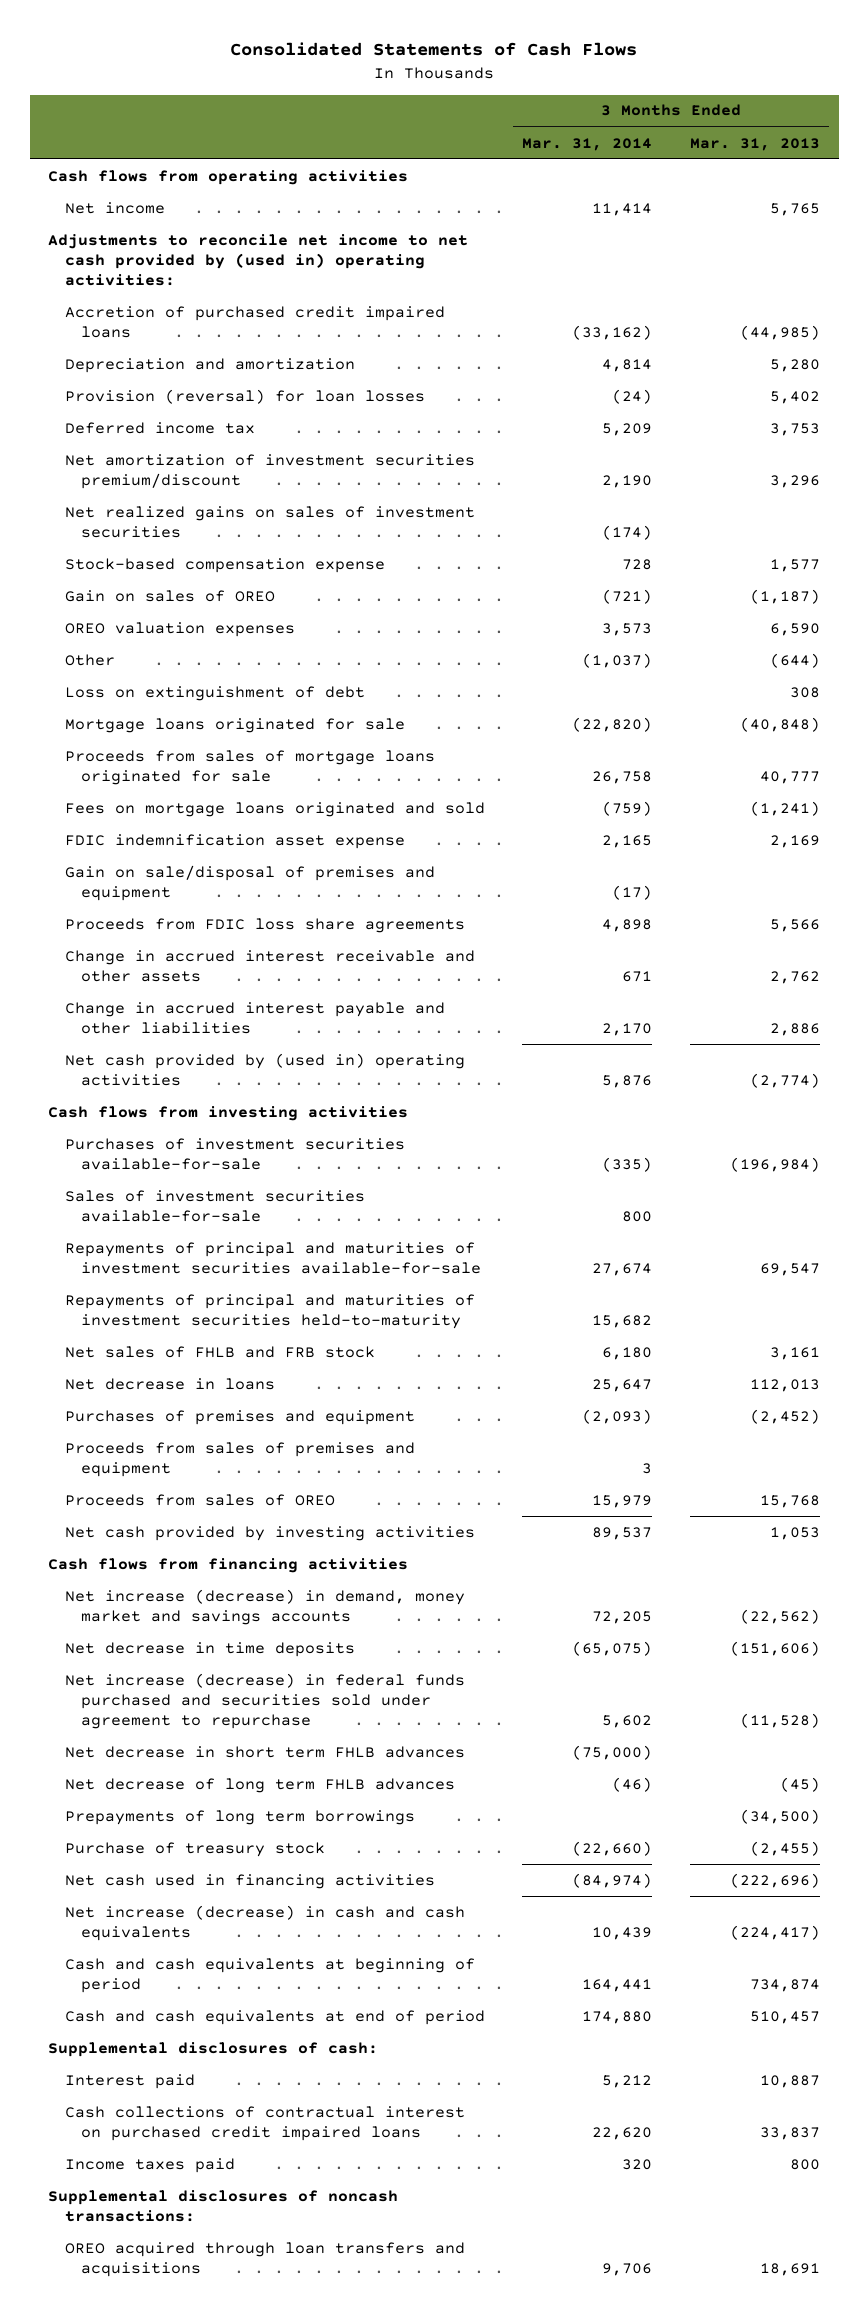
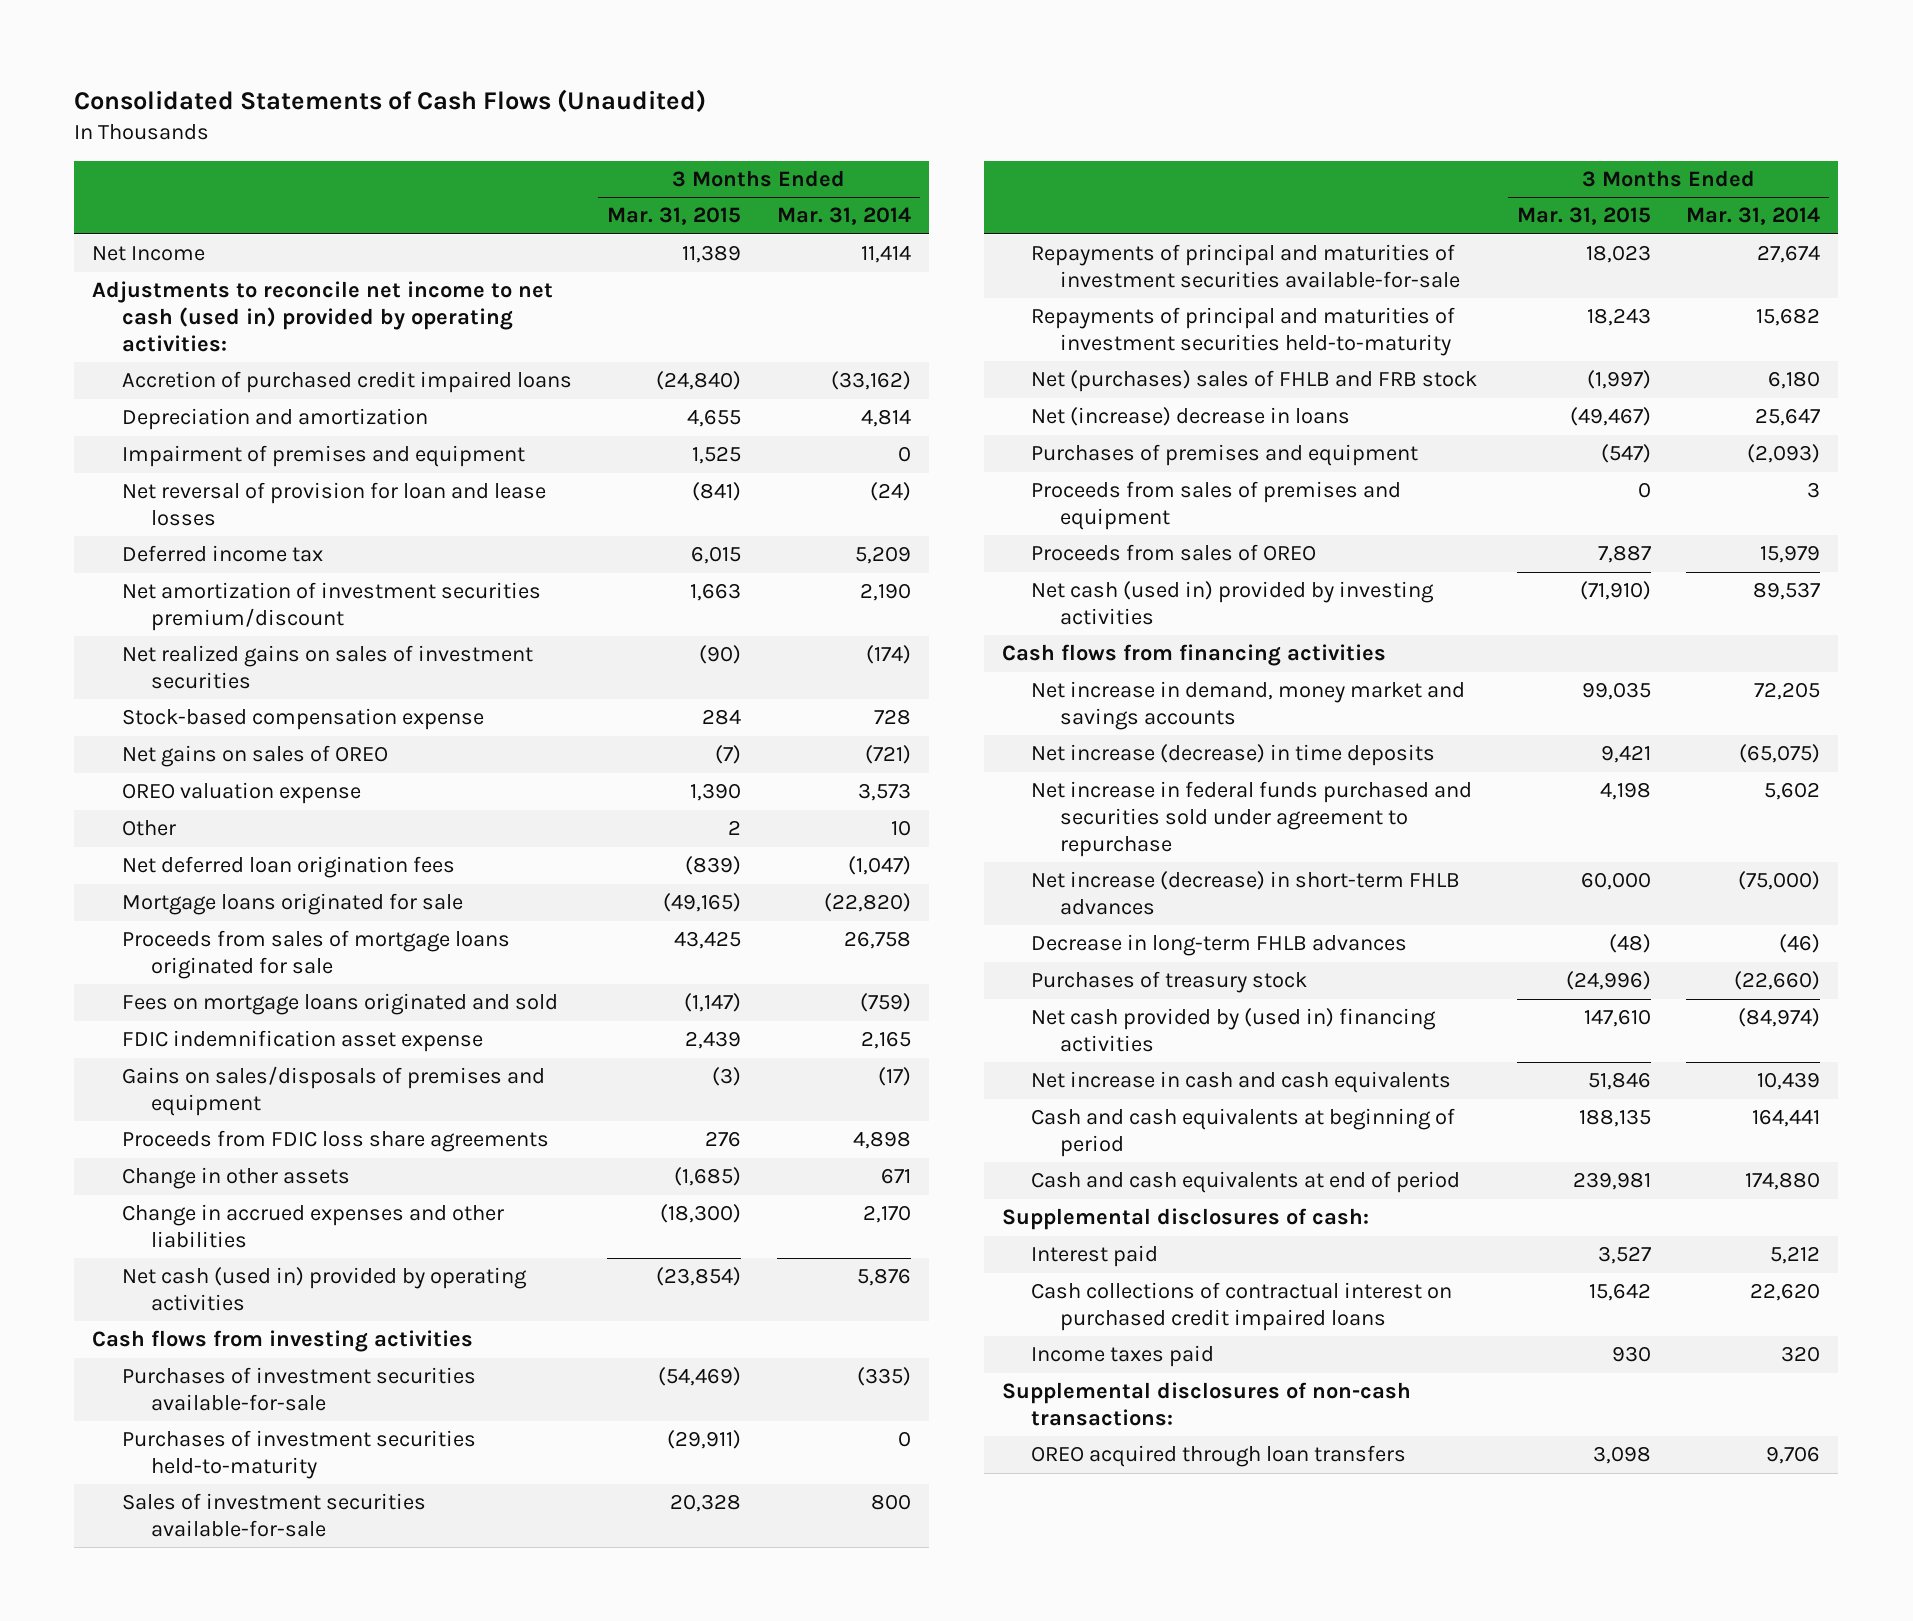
[230,42,638,57] Consolidated Statements of Cash Flows -> [74,88,707,113] Consolidated Statements of Cash Flows (Unaudited)
[689,137,820,151] Mar. 31, 2013 -> none
none -> [607,207,742,226] Mar. 31, 2015
[48,169,409,185] Cash flows from operating activities -> none
[64,201,165,214] Net income -> [92,246,206,262] Net Income
[48,233,469,286] Adjustments to reconcile net income to net cash provided by (used in) operating activities: -> [92,281,554,352] Adjustments to reconcile net income to net cash (used in) provided by operating activities:
none -> [121,445,525,468] Impairment of premises and equipment
[64,388,425,404] Provision (reversal) for loan losses -> [121,482,546,527] Net reversal of provision for loan and lease losses
[64,685,365,701] Loss on extinguishment of debt -> none
[64,589,275,602] Gain on sales of OREO -> [121,745,388,768] Net gains on sales of OREO
[64,621,295,637] OREO valuation expenses -> [121,782,361,805] OREO valuation expense
[582,652,653,668] (1,037) -> [890,820,911,837] 10
none -> [121,856,455,879] Net deferred loan origination fees
[64,864,435,901] Gain on sale/disposal of premises and equipment -> [121,1066,545,1117] Gains on sales/disposals of premises and equipment
[64,949,475,982] Change in accrued interest receivable and other assets -> [121,1167,350,1190] Change in other assets
[64,1001,445,1034] Change in accrued interest payable and other liabilities -> [121,1204,504,1249] Change in accrued expenses and other liabilities
[64,1052,465,1086] Net cash provided by (used in) operating activities -> [121,1267,527,1312] Net cash (used in) provided by operating activities
none -> [121,1430,476,1480] Purchases of investment securities held-to-maturity
[64,1345,375,1358] Net sales of FHLB and FRB stock -> [1031,370,1478,393] Net (purchases) sales of FHLB and FRB stock
[64,1377,275,1390] Net decrease in loans -> [1031,407,1351,427] Net (increase) decrease in loans
[64,1525,475,1541] Net cash provided by investing activities -> [1031,581,1435,626] Net cash (used in) provided by investing activities
[64,1809,415,1825] Prepayments of long term borrowings -> none
[64,1588,465,1625] Net increase (decrease) in demand, money market and savings accounts -> [1031,681,1466,731] Net increase in demand, money market and savings accounts
[64,1641,355,1657] Net decrease in time deposits -> [1031,744,1436,767] Net increase (decrease) in time deposits
[64,1672,465,1729] Net increase (decrease) in federal funds purchased and securities sold under agreement to repurchase -> [1031,781,1473,857] Net increase in federal funds purchased and securities sold under agreement to repurchase
[64,1745,465,1758] Net decrease in short term FHLB advances -> [1031,871,1461,916] Net increase (decrease) in short-term FHLB advances
[64,1777,455,1793] Net decrease of long term FHLB advances -> [1031,934,1408,957] Decrease in long-term FHLB advances
[64,1841,325,1857] Purchase of treasury stock -> [1031,971,1308,994] Purchases of treasury stock
[64,1873,435,1889] Net cash used in financing activities -> [1031,1008,1437,1053] Net cash provided by (used in) financing activities
[64,1904,465,1941] Net increase (decrease) in cash and cash equivalents -> [1031,1071,1452,1094] Net increase in cash and cash equivalents
[48,2189,399,2222] Supplemental disclosures of noncash transactions: -> [1001,1382,1411,1427] Supplemental disclosures of non-cash transactions:
[64,2241,465,2277] OREO acquired through loan transfers and acquisitions -> [1031,1445,1407,1468] OREO acquired through loan transfers

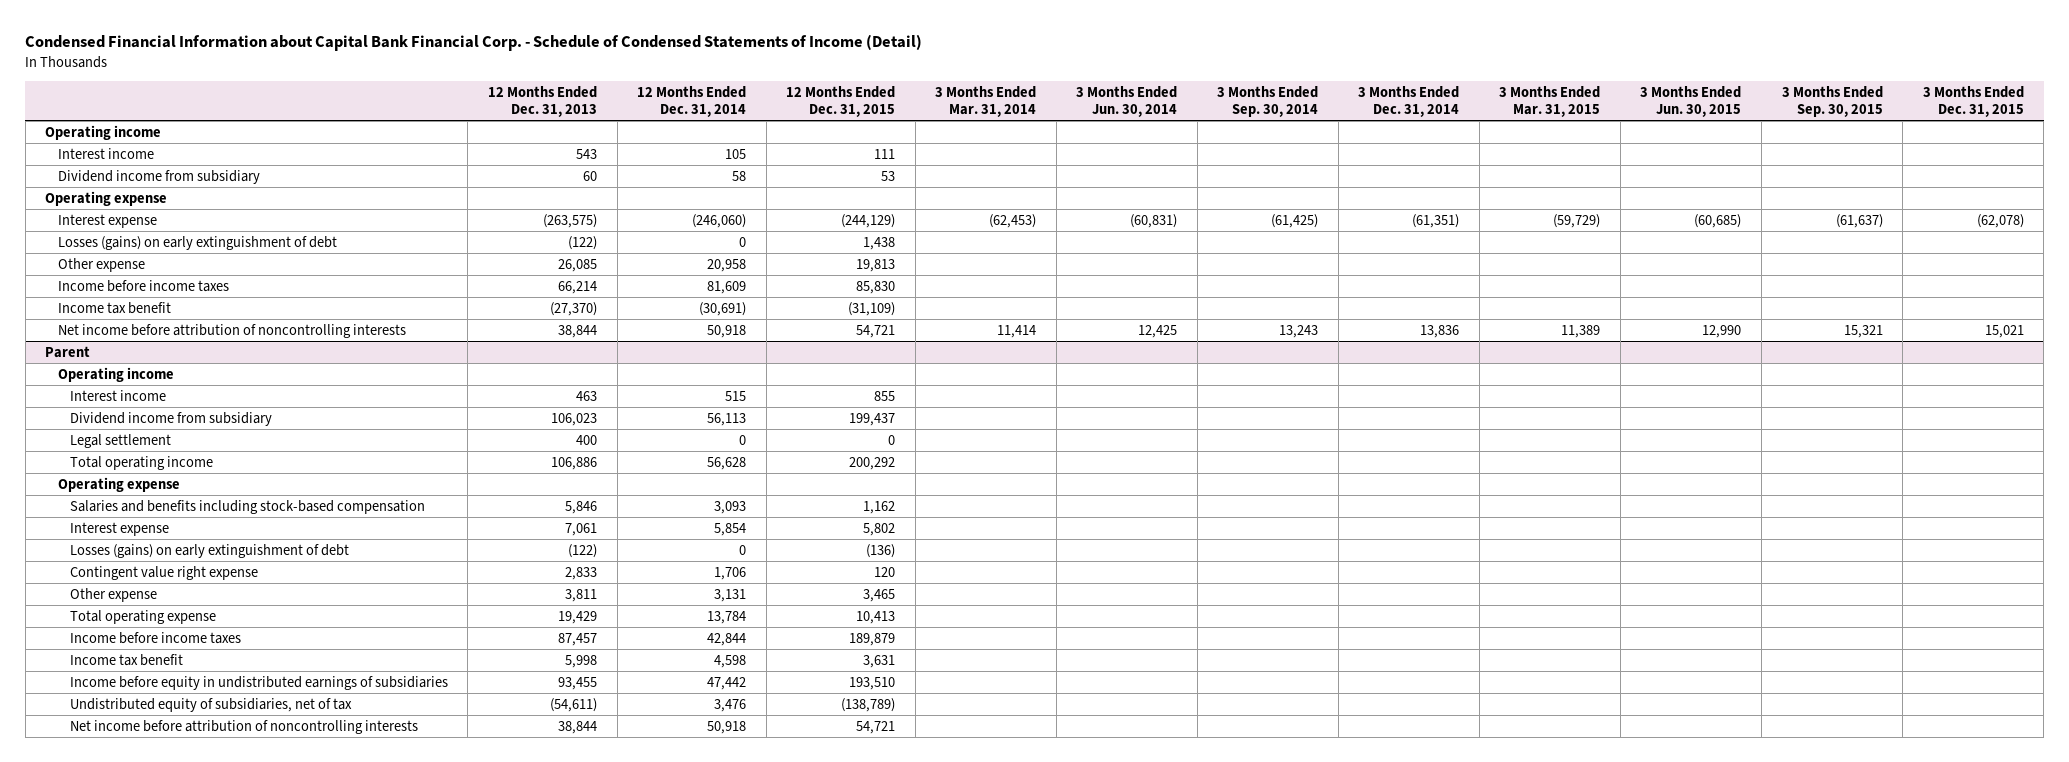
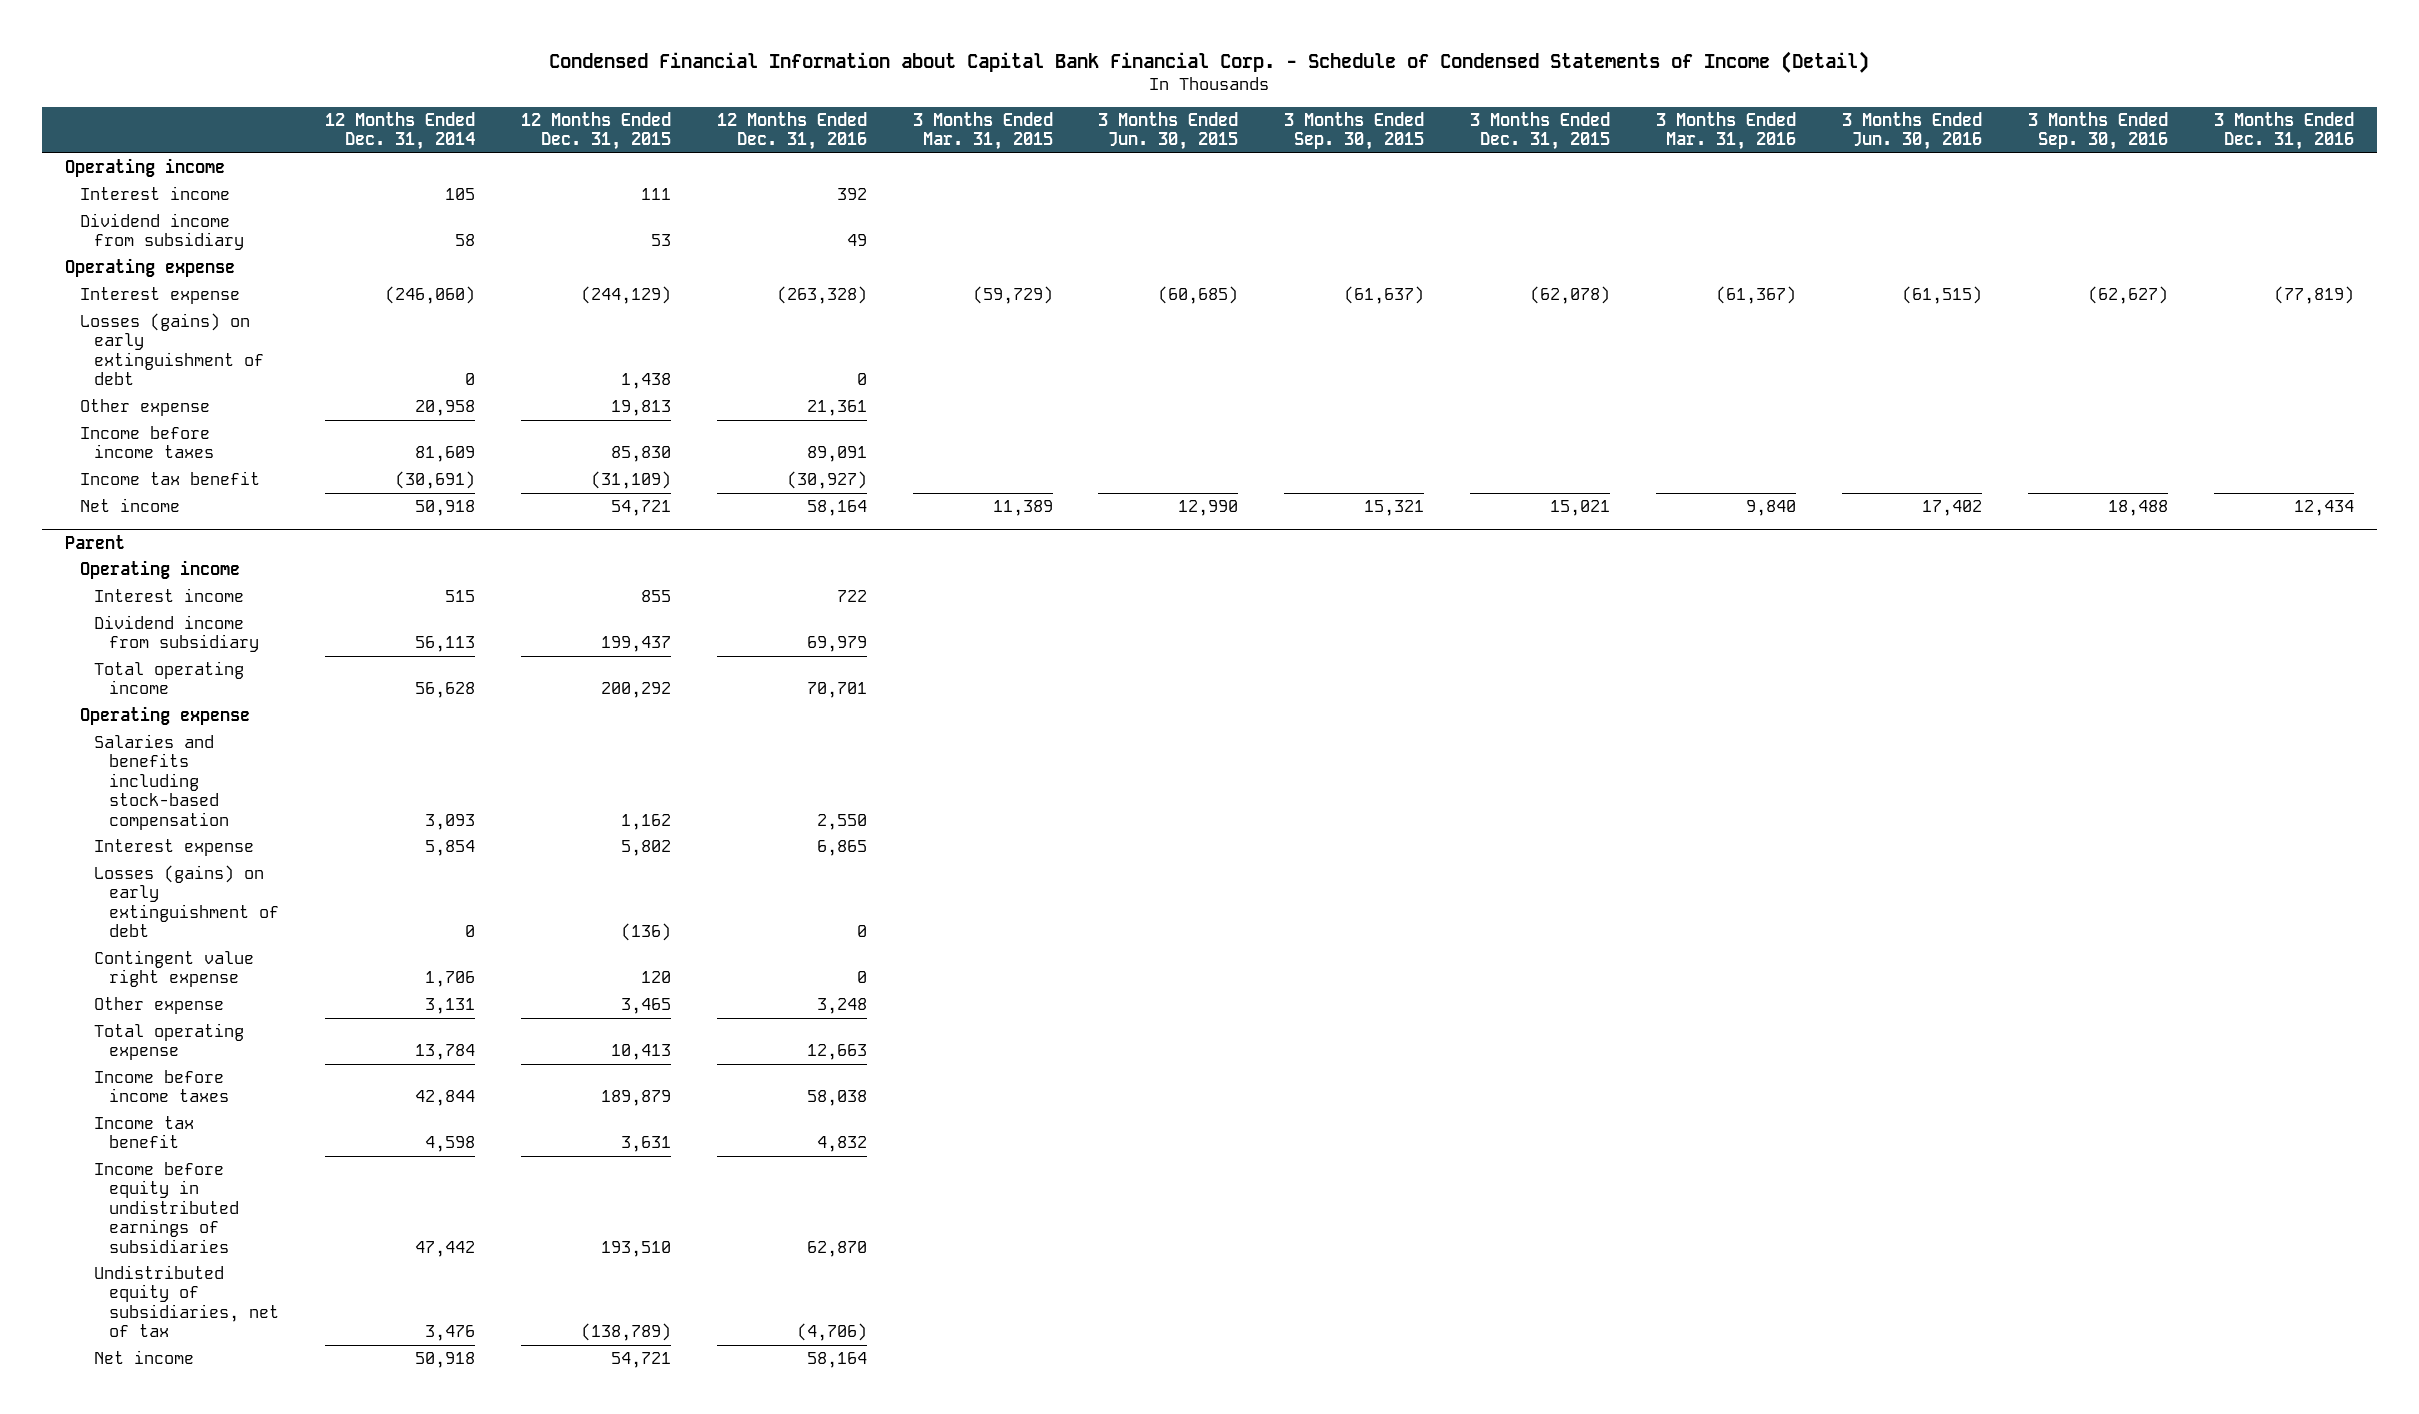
[487,85,597,117] 12 Months Ended Dec. 31, 2013 -> none
[935,85,1037,117] 3 Months Ended Mar. 31, 2014 -> none
[1076,85,1178,117] 3 Months Ended Jun. 30, 2014 -> none
[1217,85,1319,117] 3 Months Ended Sep. 30, 2014 -> none
[1358,85,1460,117] 3 Months Ended Dec. 31, 2014 -> none
none -> [716,112,867,151] 12 Months Ended Dec. 31, 2016
none -> [1656,112,1797,151] 3 Months Ended Mar. 31, 2016
none -> [1841,112,1982,151] 3 Months Ended Jun. 30, 2016
none -> [2027,112,2168,151] 3 Months Ended Sep. 30, 2016
none -> [2213,112,2354,151] 3 Months Ended Dec. 31, 2016
[57,323,406,338] Net income before attribution of noncontrolling interests -> [79,498,180,513] Net income
[69,433,171,448] Legal settlement -> none
[69,719,418,734] Net income before attribution of noncontrolling interests -> [94,1350,195,1365] Net income

